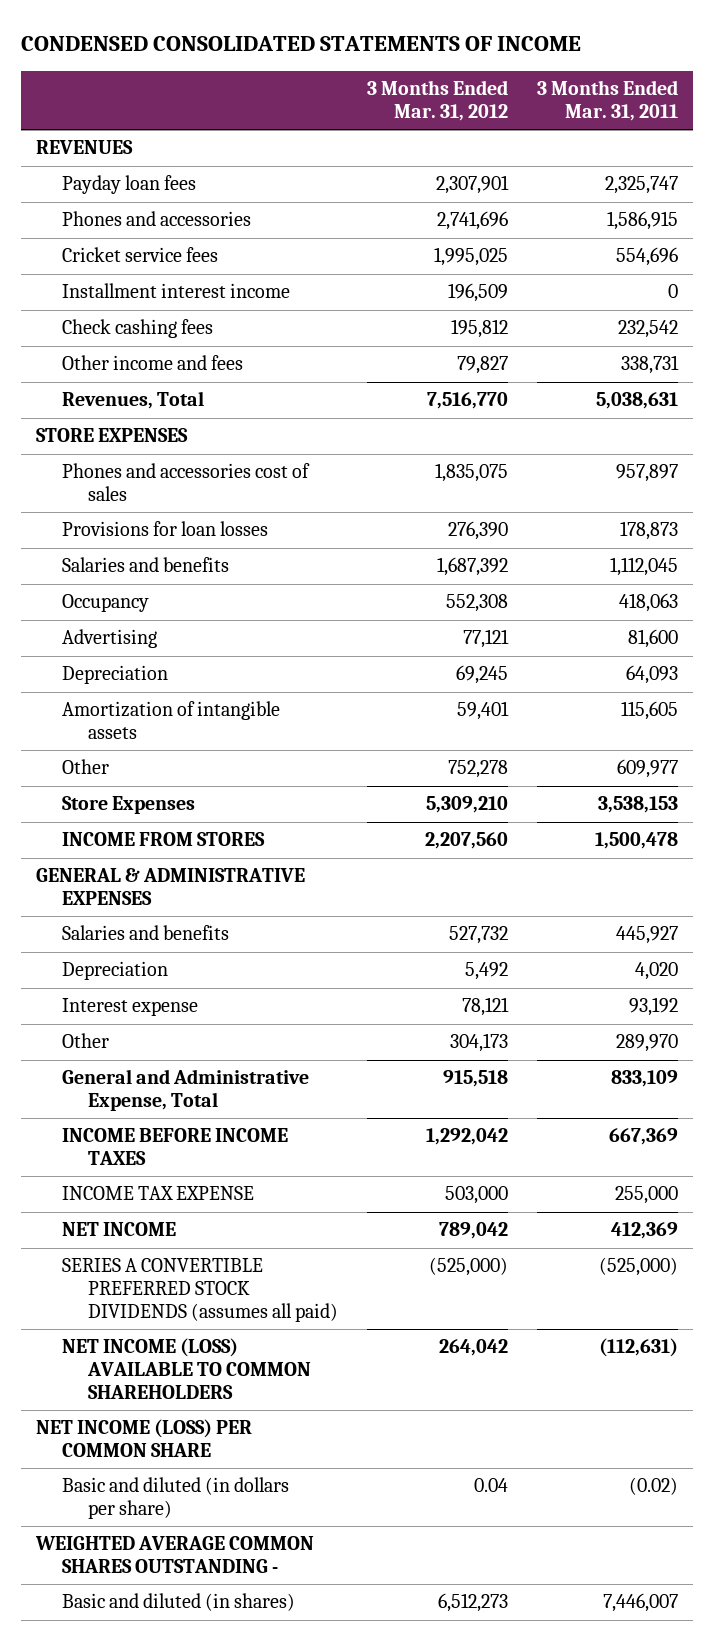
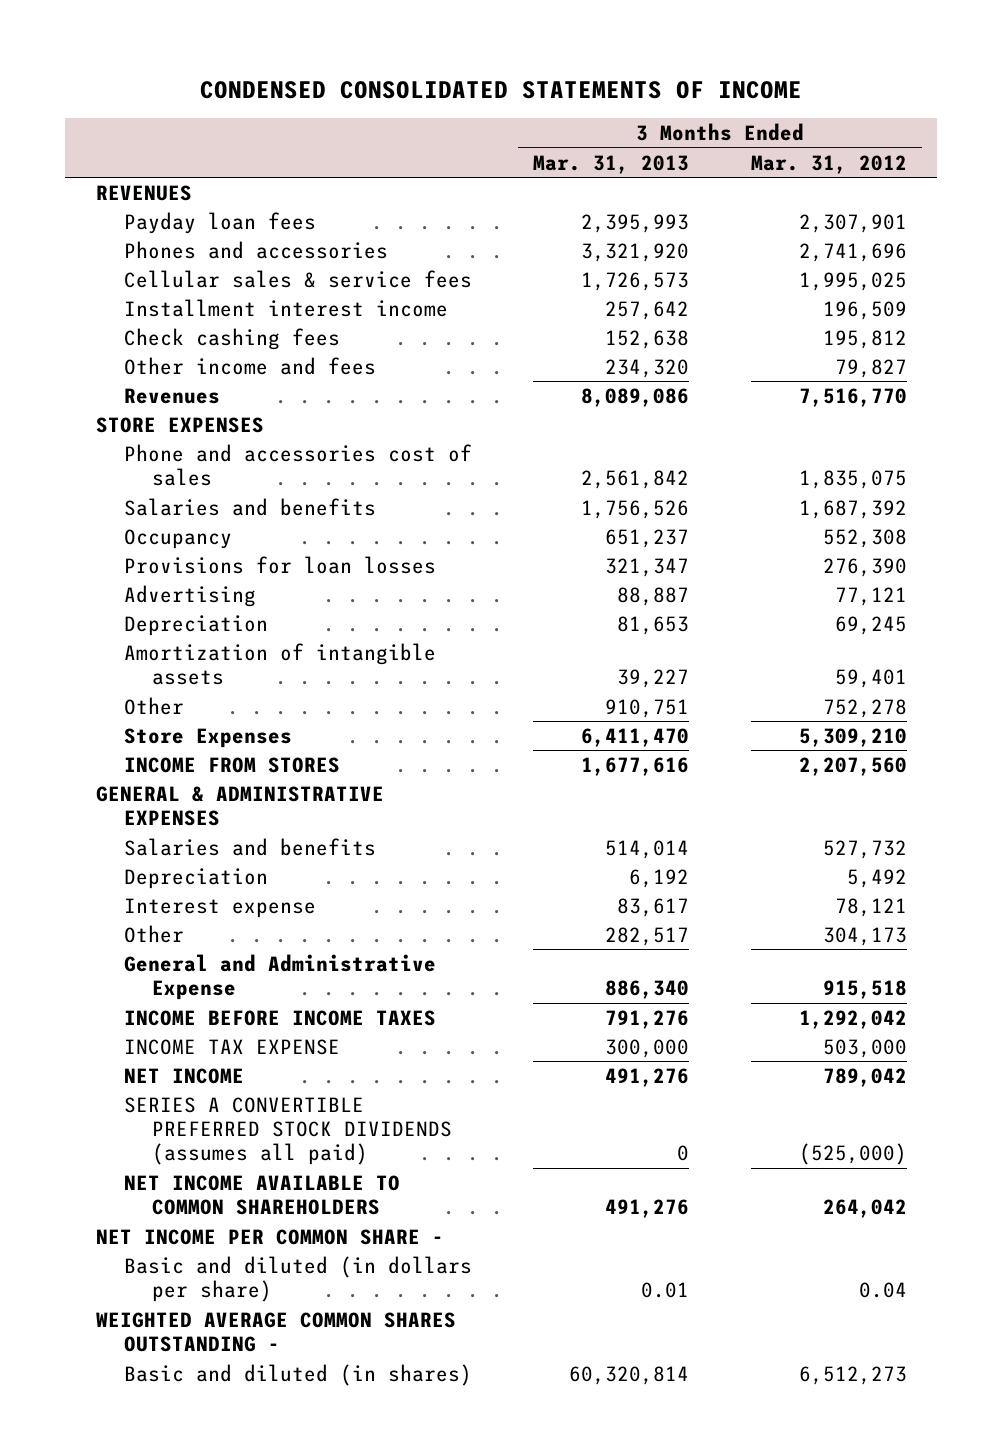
[537,80,679,122] 3 Months Ended Mar. 31, 2011 -> none
none -> [533,154,690,174] Mar. 31, 2013
[61,247,218,263] Cricket service fees -> [124,269,473,288] Cellular sales & service fees
[61,391,204,410] Revenues, Total -> [124,387,221,404] Revenues
[61,463,310,502] Phones and accessories cost of sales -> [124,443,473,487] Phone and accessories cost of sales
[61,521,268,537] Provisions for loan losses -> [124,555,437,574] Provisions for loan losses
[61,1069,309,1112] General and Administrative Expense, Total -> [124,953,437,1001] General and Administrative Expense
[61,1338,311,1400] NET INCOME (LOSS) AVAILABLE TO COMMON SHAREHOLDERS -> [124,1174,401,1216] NET INCOME AVAILABLE TO COMMON SHAREHOLDERS
[35,1419,252,1458] NET INCOME (LOSS) PER COMMON SHARE -> [96,1228,445,1245] NET INCOME PER COMMON SHARE -

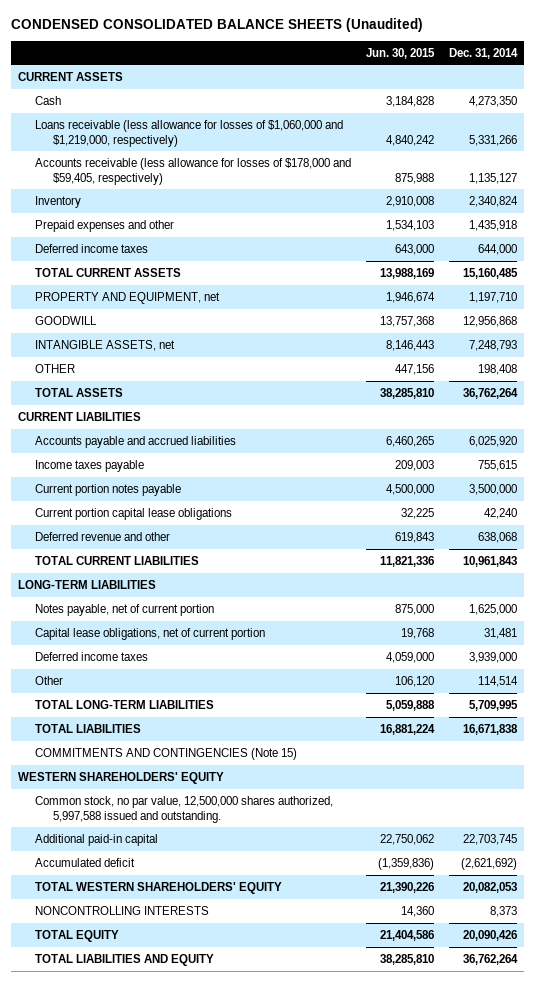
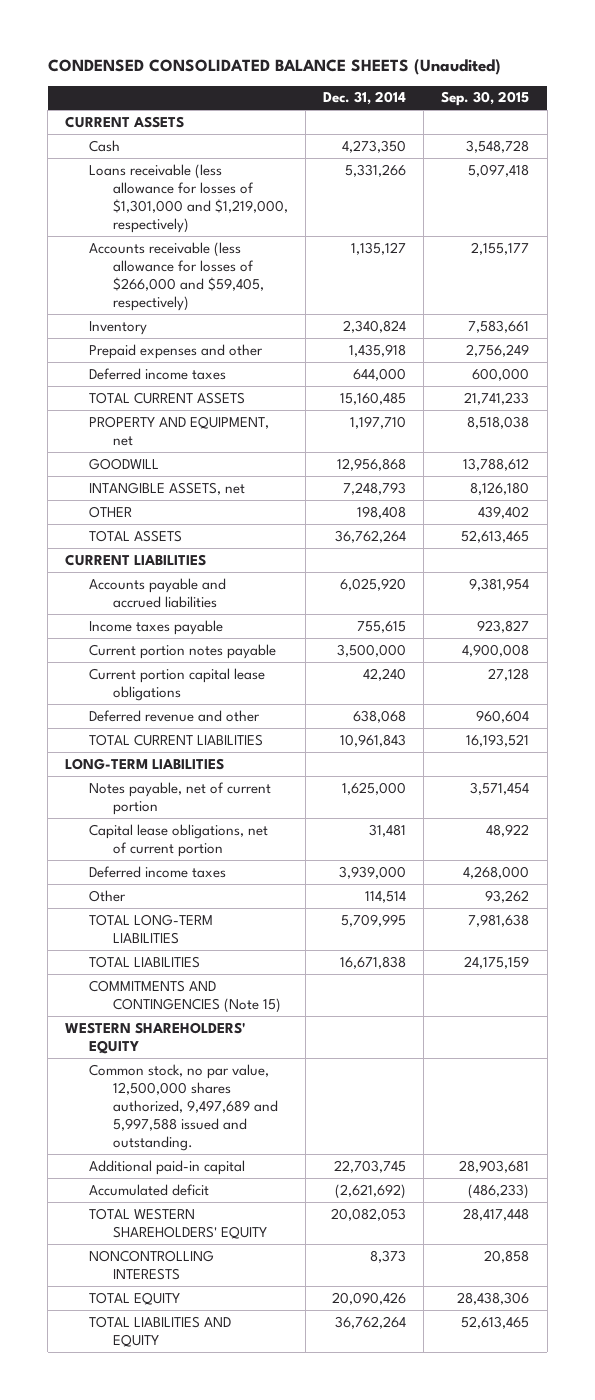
[366,47,436,59] Jun. 30, 2015 -> none
none -> [441,91,530,107] Sep. 30, 2015
[35,119,344,147] Loans receivable (less allowance for losses of $1,060,000 and $1,219,000, respectively) -> [88,163,288,233] Loans receivable (less allowance for losses of $1,301,000 and $1,219,000, respectively)
[35,157,352,185] Accounts receivable (less allowance for losses of $178,000 and $59,405, respectively) -> [88,241,264,311] Accounts receivable (less allowance for losses of $266,000 and $59,405, respectively)
[35,795,334,823] Common stock, no par value, 12,500,000 shares authorized, 5,997,588 issued and outstanding. -> [88,1063,278,1151] Common stock, no par value, 12,500,000 shares authorized, 9,497,689 and 5,997,588 issued and outstanding.

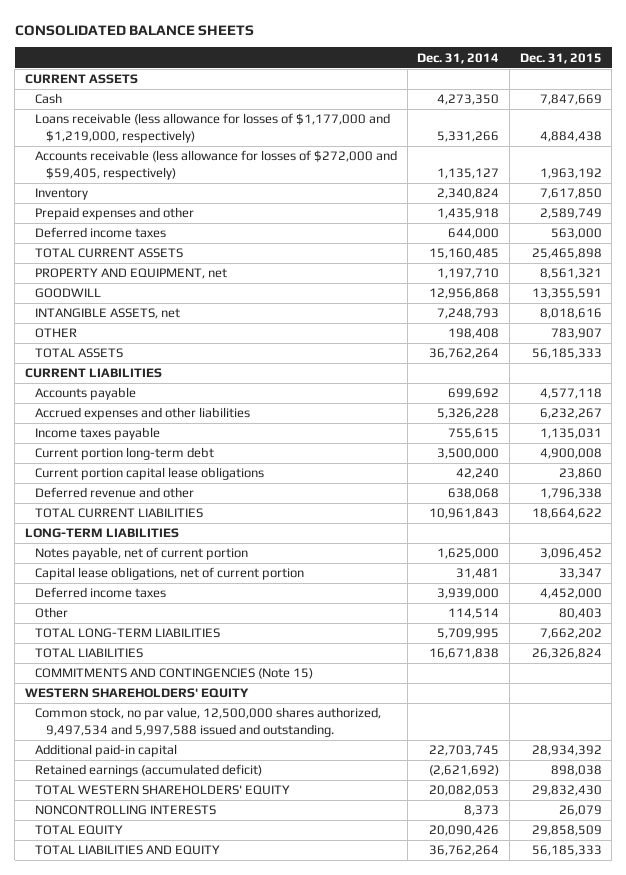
[47,58,501,75] CONDENSED CONSOLIDATED BALANCE SHEETS (Unaudited) -> [14,24,254,36] CONSOLIDATED BALANCE SHEETS
[441,91,530,107] Sep. 30, 2015 -> none
none -> [519,52,602,64] Dec. 31, 2015
[88,163,288,233] Loans receivable (less allowance for losses of $1,301,000 and $1,219,000, respectively) -> [35,113,391,143] Loans receivable (less allowance for losses of $1,177,000 and $1,219,000, respectively)
[88,241,264,311] Accounts receivable (less allowance for losses of $266,000 and $59,405, respectively) -> [35,150,398,180] Accounts receivable (less allowance for losses of $272,000 and $59,405, respectively)
[88,577,226,608] Accounts payable and accrued liabilities -> none
none -> [35,387,137,401] Accounts payable
none -> [35,407,251,421] Accrued expenses and other liabilities
[88,643,276,659] Current portion notes payable -> [35,447,215,461] Current portion long-term debt
[88,1063,278,1151] Common stock, no par value, 12,500,000 shares authorized, 9,497,689 and 5,997,588 issued and outstanding. -> [35,707,382,737] Common stock, no par value, 12,500,000 shares authorized, 9,497,534 and 5,997,588 issued and outstanding.
[88,1183,209,1196] Accumulated deficit -> [35,764,263,778] Retained earnings (accumulated deficit)

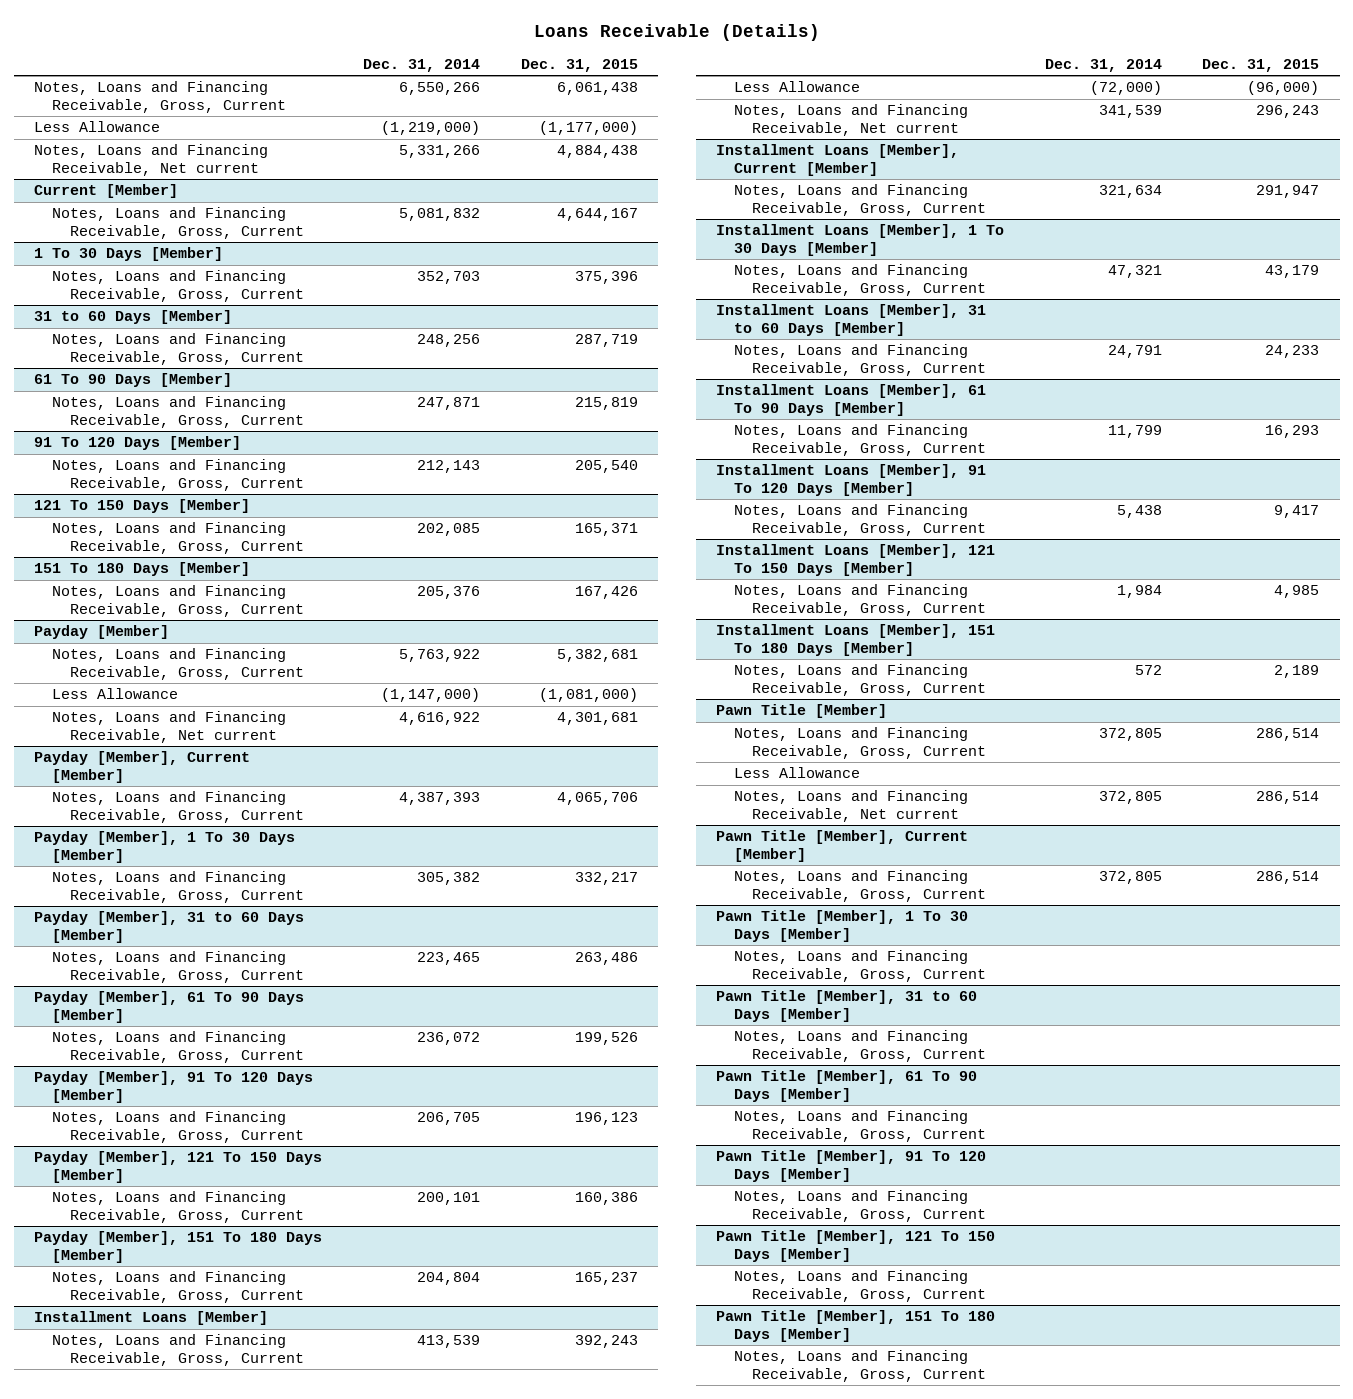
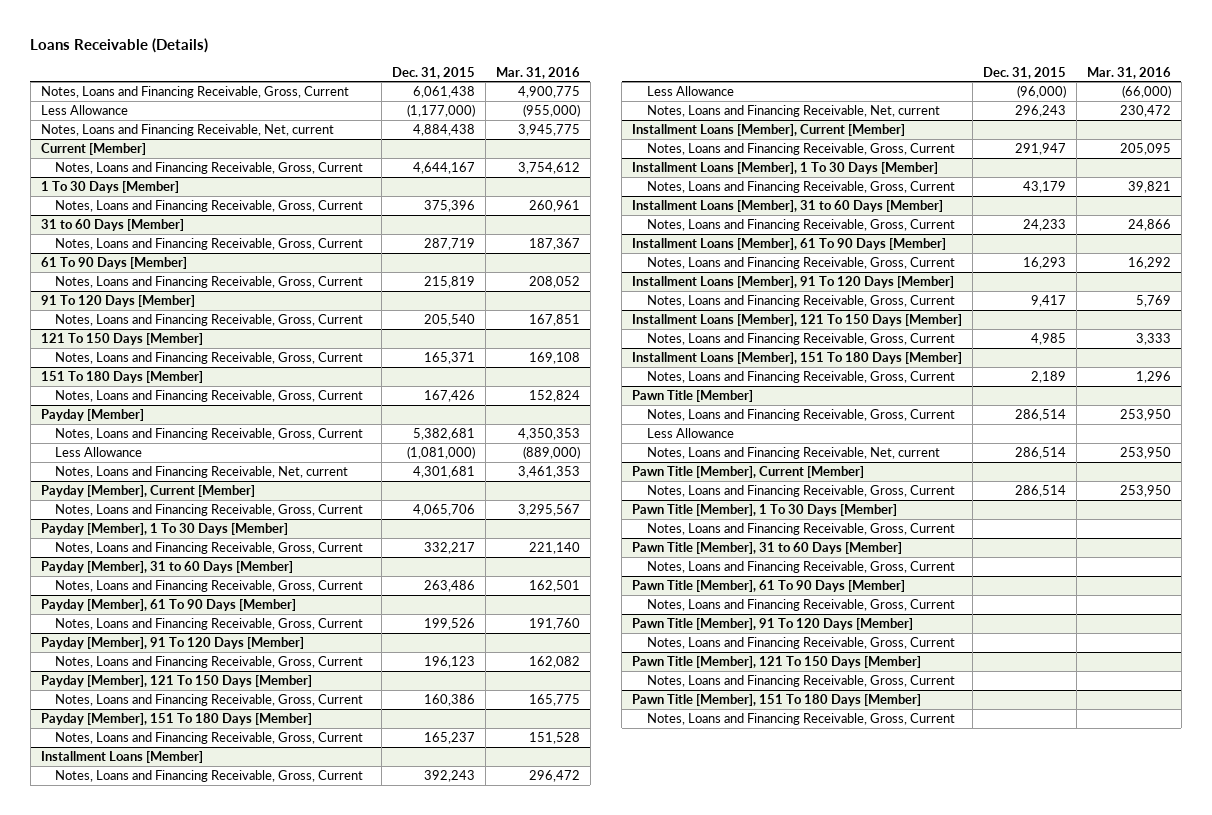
[362,58,480,72] Dec. 31, 2014 -> none
none -> [495,66,580,79] Mar. 31, 2016
[34,144,269,176] Notes, Loans and Financing Receivable, Net current -> [40,123,334,136] Notes, Loans and Financing Receivable, Net, current
[52,711,287,743] Notes, Loans and Financing Receivable, Net current -> [55,465,349,478] Notes, Loans and Financing Receivable, Net, current
[733,104,968,136] Notes, Loans and Financing Receivable, Net current -> [646,104,940,117] Notes, Loans and Financing Receivable, Net, current
[733,790,968,822] Notes, Loans and Financing Receivable, Net current -> [646,446,940,459] Notes, Loans and Financing Receivable, Net, current

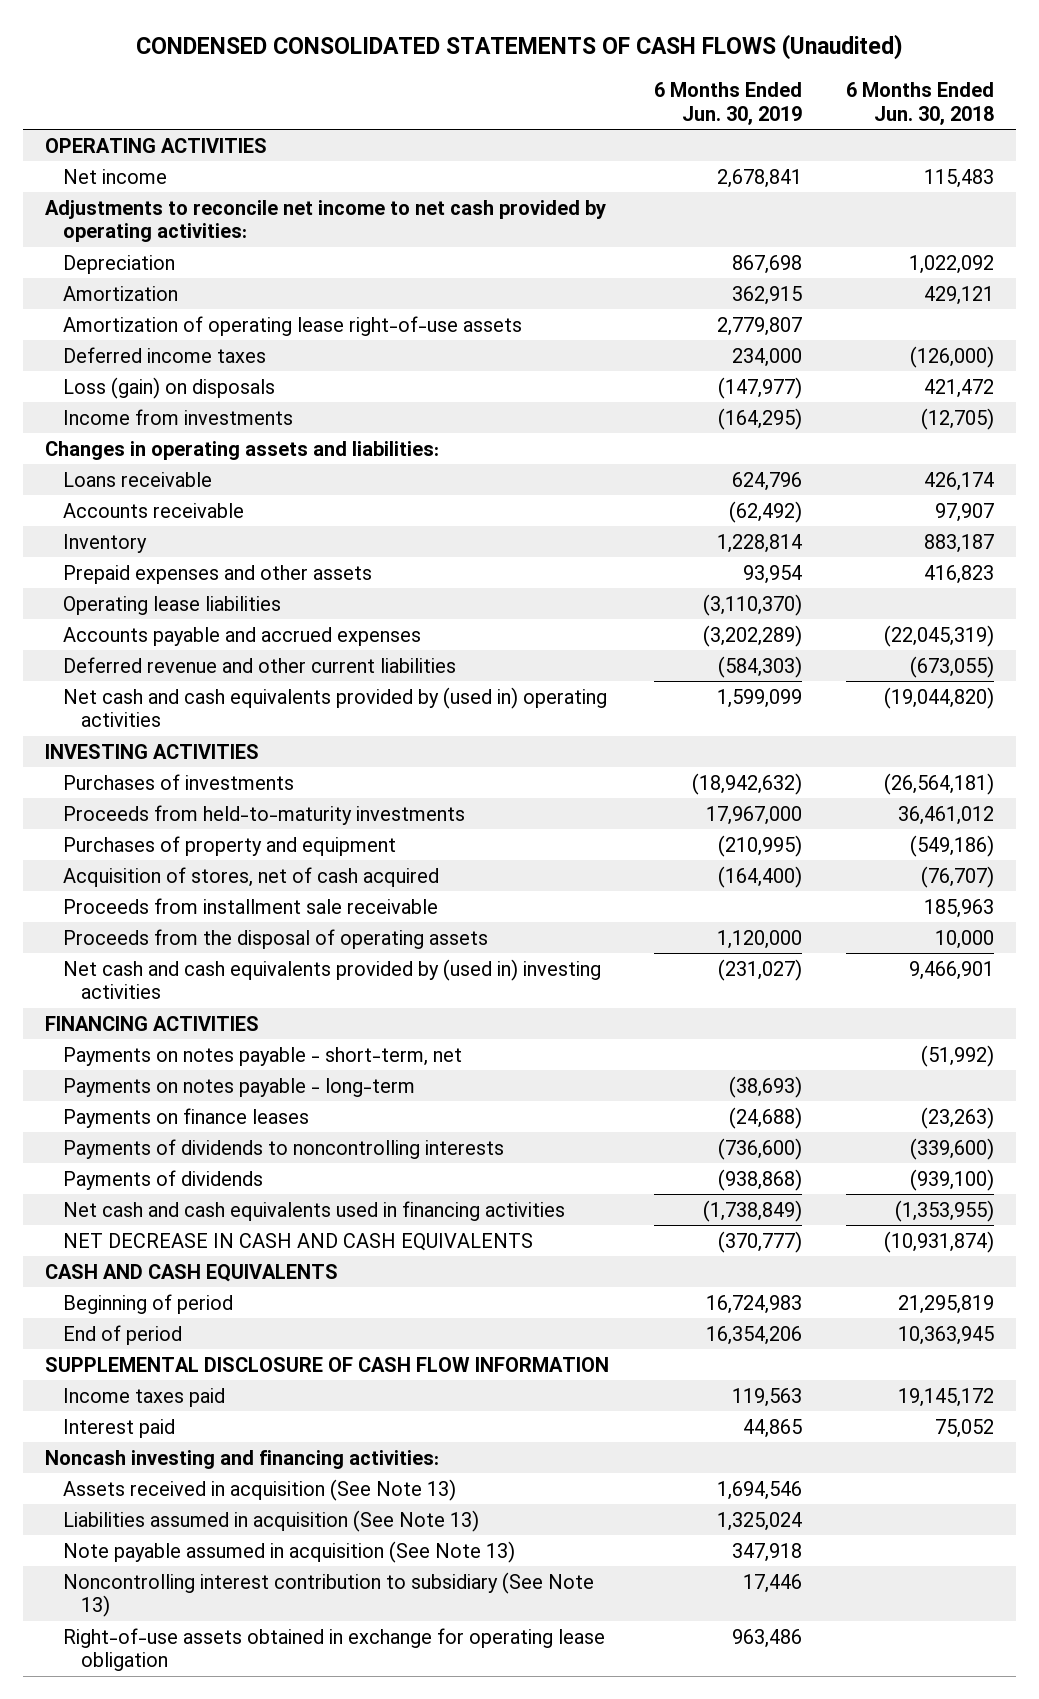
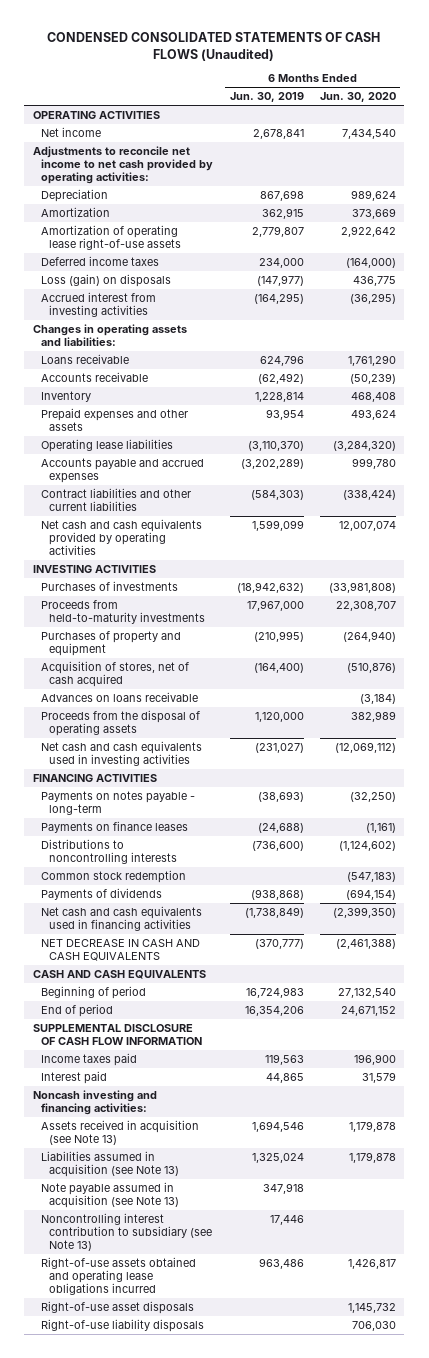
[845,82,994,125] 6 Months Ended Jun. 30, 2018 -> none
none -> [320,92,397,103] Jun. 30, 2020
[63,408,294,425] Income from investments -> [41,291,157,318] Accrued interest from investing activities
[63,656,457,673] Deferred revenue and other current liabilities -> [41,487,192,512] Contract liabilities and other current liabilities
[63,686,608,728] Net cash and cash equivalents provided by (used in) operating activities -> [41,518,203,556] Net cash and cash equivalents provided by operating activities
[63,897,439,914] Proceeds from installment sale receivable -> none
none -> [41,691,199,702] Advances on loans receivable
[63,958,602,1000] Net cash and cash equivalents provided by (used in) investing activities -> [41,740,203,767] Net cash and cash equivalents used in investing activities
[63,1046,463,1066] Payments on notes payable - short-term, net -> none
[63,1138,505,1159] Payments of dividends to noncontrolling interests -> [41,838,178,865] Distributions to noncontrolling interests
none -> [41,869,187,883] Common stock redemption
[63,1478,457,1501] Assets received in acquisition (See Note 13) -> [41,1119,200,1146] Assets received in acquisition (see Note 13)
[63,1509,480,1532] Liabilities assumed in acquisition (See Note 13) -> [41,1150,180,1178] Liabilities assumed in acquisition (see Note 13)
[63,1540,516,1563] Note payable assumed in acquisition (See Note 13) -> [41,1181,180,1209] Note payable assumed in acquisition (see Note 13)
[63,1571,595,1618] Noncontrolling interest contribution to subsidiary (See Note 13) -> [41,1212,213,1252] Noncontrolling interest contribution to subsidiary (see Note 13)
[63,1627,606,1672] Right-of-use assets obtained in exchange for operating lease obligation -> [41,1256,197,1296] Right-of-use assets obtained and operating lease obligations incurred
none -> [41,1300,195,1314] Right-of-use asset disposals
none -> [41,1318,205,1332] Right-of-use liability disposals

